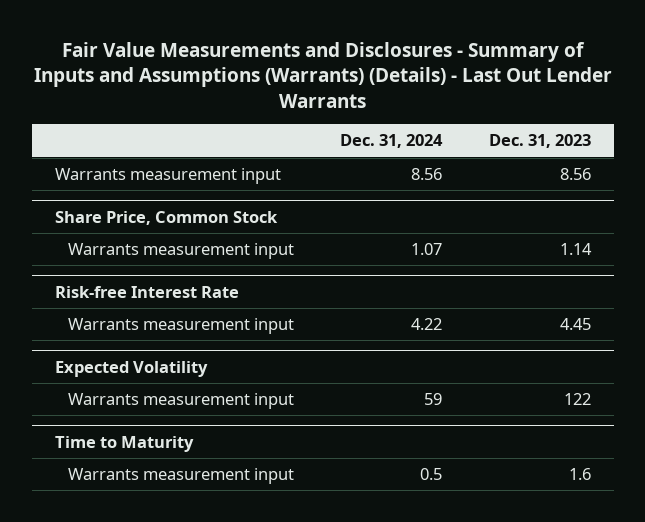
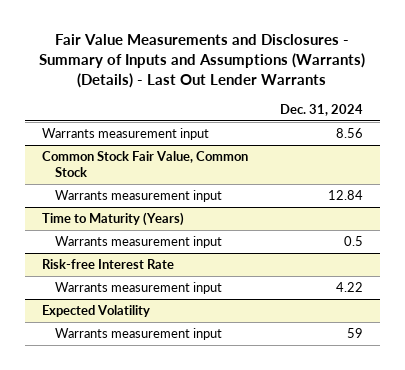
[488,134,591,149] Dec. 31, 2023 -> none
[54,210,278,225] Share Price, Common Stock -> none
none -> [41,150,248,178] Common Stock Fair Value, Common Stock
[411,243,443,256] 1.07 -> [328,189,364,200] 12.84
none -> [41,211,184,226] Time to Maturity (Years)
none -> [55,235,223,248] Warrants measurement input
[54,435,194,452] Time to Maturity -> none
[68,468,295,485] Warrants measurement input -> none

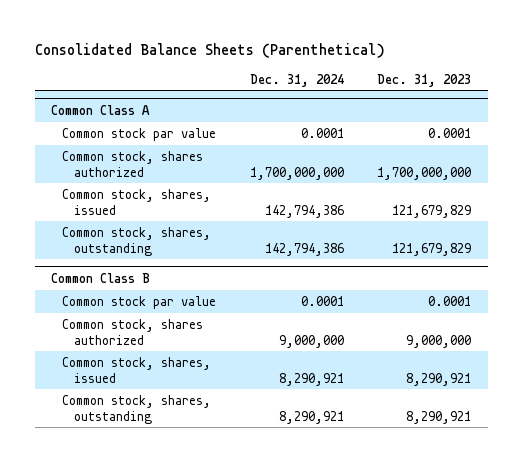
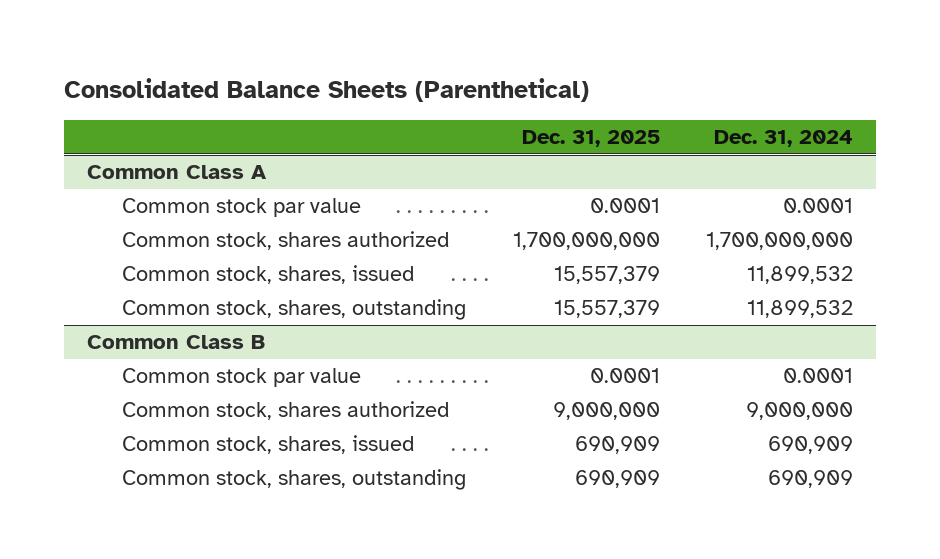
[377,73,472,87] Dec. 31, 2023 -> none
none -> [521,130,660,148] Dec. 31, 2025
[264,204,344,218] 142,794,386 -> [746,266,853,285] 11,899,532
[264,242,344,256] 142,794,386 -> [746,300,853,319] 11,899,532
[278,372,344,386] 8,290,921 -> [767,436,853,455] 690,909
[278,410,344,424] 8,290,921 -> [767,470,853,489] 690,909

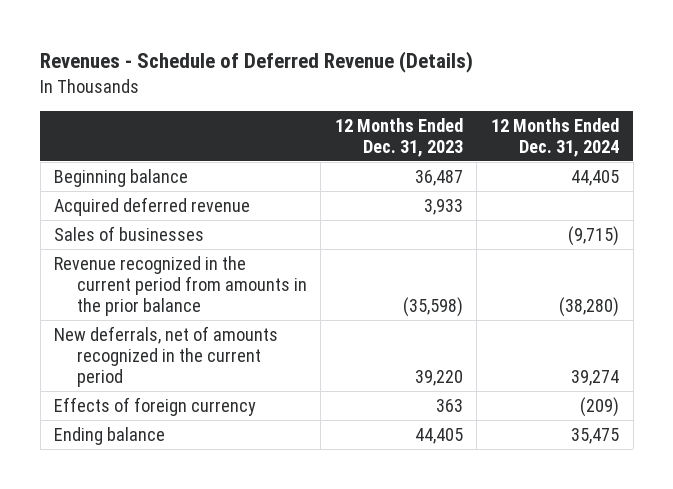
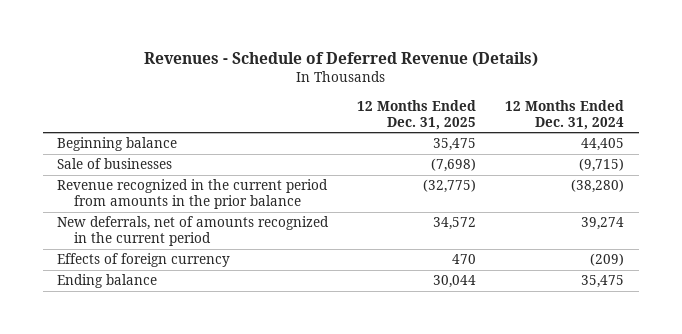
[334,117,463,157] 12 Months Ended Dec. 31, 2023 -> none
none -> [357,99,477,130] 12 Months Ended Dec. 31, 2025
[54,196,251,216] Acquired deferred revenue -> none
[54,225,205,241] Sales of businesses -> [57,158,173,170] Sale of businesses

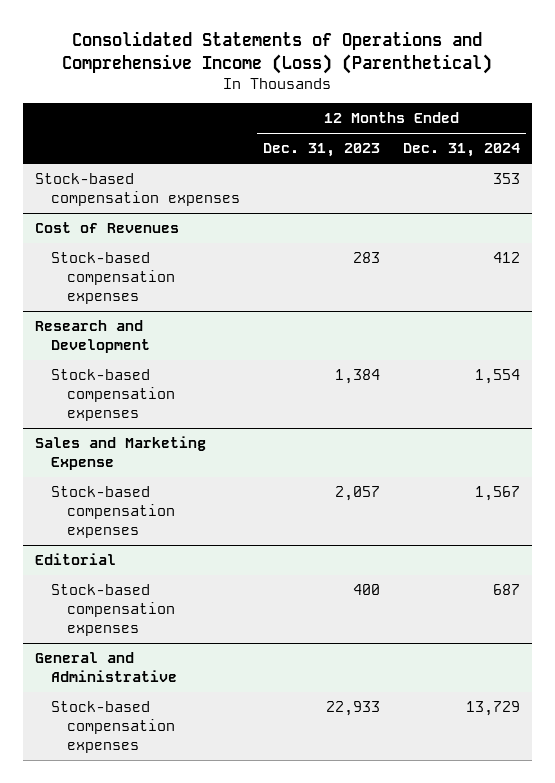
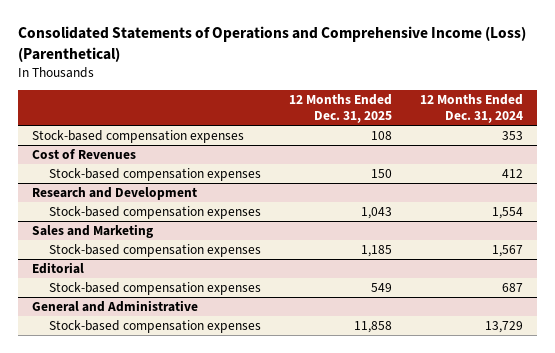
[263,143,381,158] Dec. 31, 2023 -> none
none -> [289,94,393,124] 12 Months Ended Dec. 31, 2025
[34,436,206,471] Sales and Marketing Expense -> [31,223,153,238] Sales and Marketing

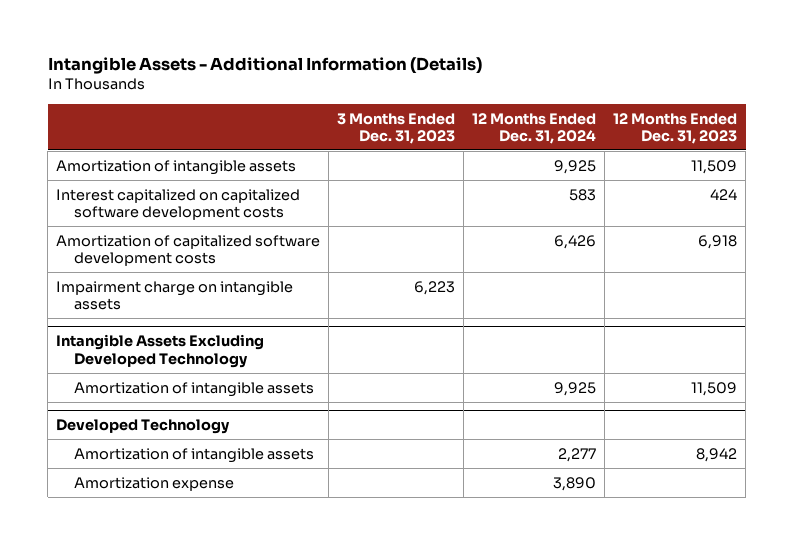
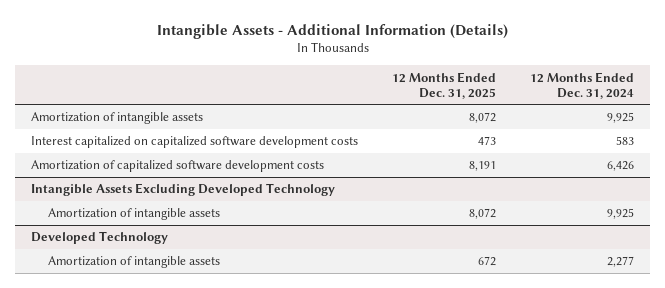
[337,112,456,144] 3 Months Ended Dec. 31, 2023 -> none
[613,112,738,144] 12 Months Ended Dec. 31, 2023 -> none
none -> [392,71,497,99] 12 Months Ended Dec. 31, 2025
[56,280,294,310] Impairment charge on intangible assets -> none
[73,476,234,491] Amortization expense -> none

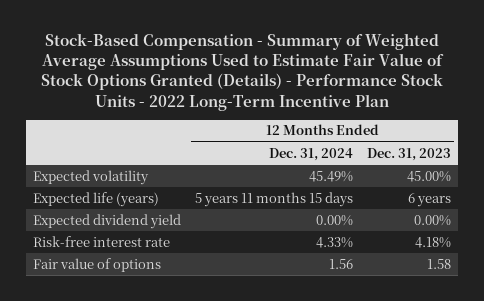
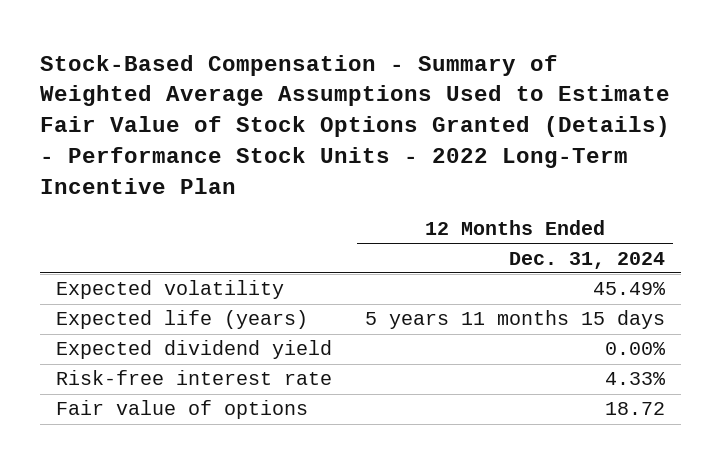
[366,147,451,161] Dec. 31, 2023 -> none
[328,258,353,269] 1.56 -> [604,402,665,416] 18.72

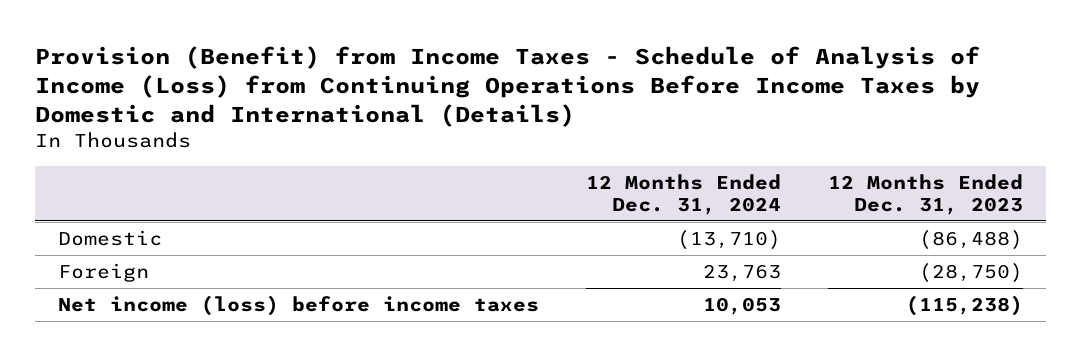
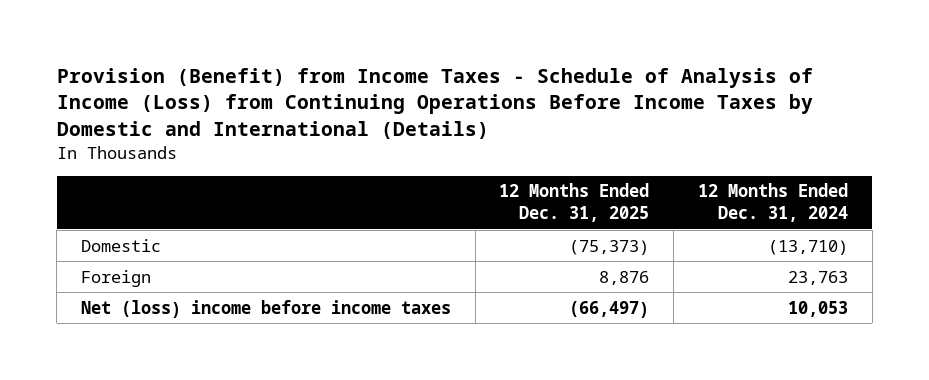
[827,173,1023,215] 12 Months Ended Dec. 31, 2023 -> none
none -> [499,183,650,223] 12 Months Ended Dec. 31, 2025
[58,295,540,317] Net income (loss) before income taxes -> [81,299,452,318] Net (loss) income before income taxes

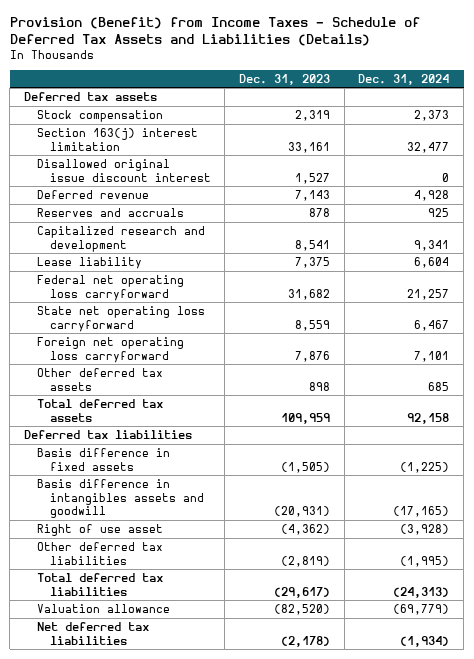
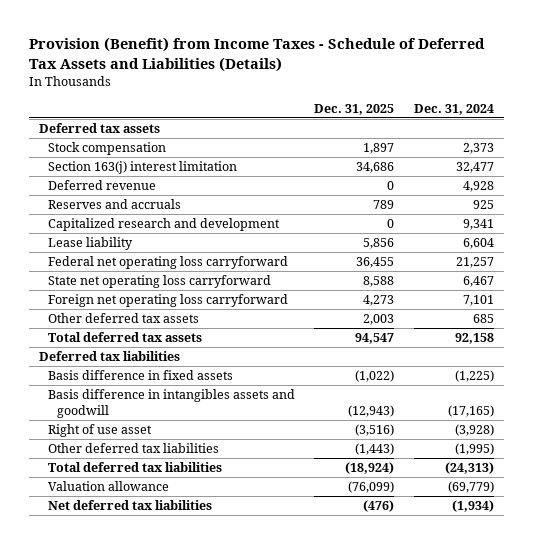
[239,73,331,85] Dec. 31, 2023 -> none
none -> [314,103,395,115] Dec. 31, 2025
[36,159,211,182] Disallowed original issue discount interest -> none

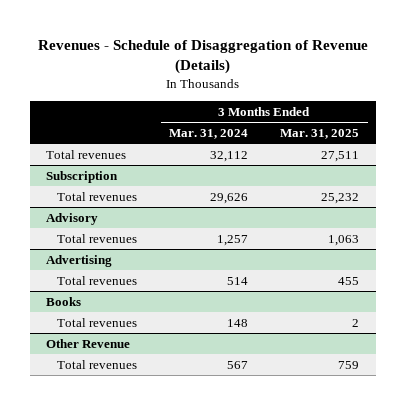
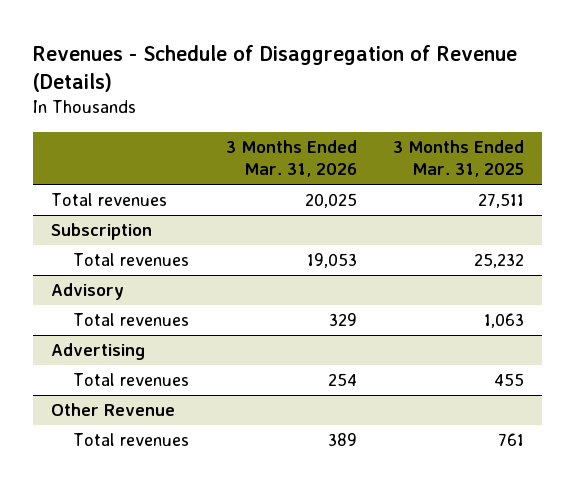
[168,128,248,139] Mar. 31, 2024 -> none
none -> [225,139,357,178] 3 Months Ended Mar. 31, 2026
[46,296,82,306] Books -> none
[56,317,137,327] Total revenues -> none
[338,360,360,369] 759 -> [498,432,525,446] 761

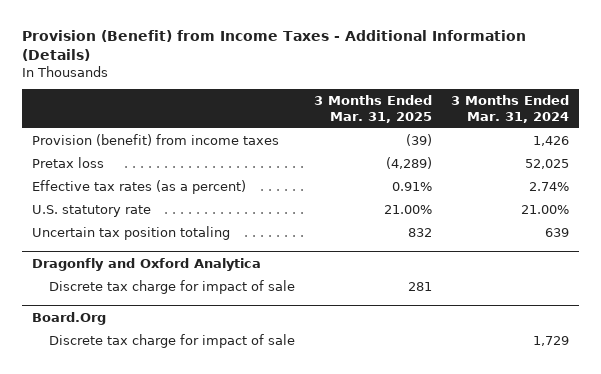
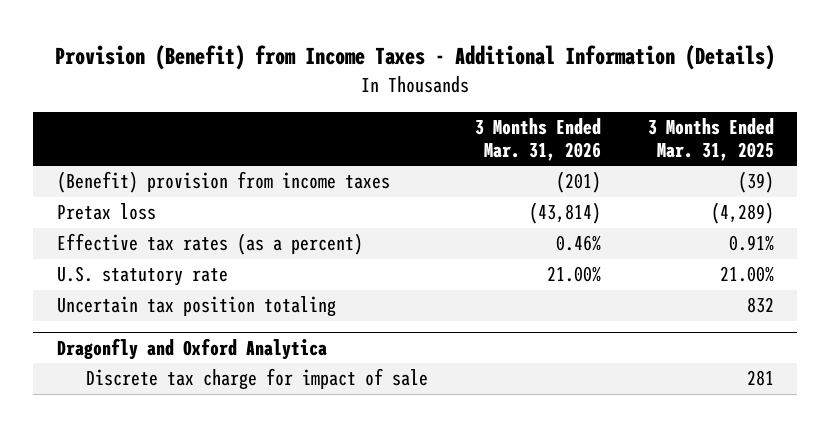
[451,94,570,123] 3 Months Ended Mar. 31, 2024 -> none
none -> [474,117,601,162] 3 Months Ended Mar. 31, 2026
[31,134,279,147] Provision (benefit) from income taxes -> [56,171,390,194] (Benefit) provision from income taxes
[31,311,106,325] Board.Org -> none
[48,334,295,349] Discrete tax charge for impact of sale -> none

